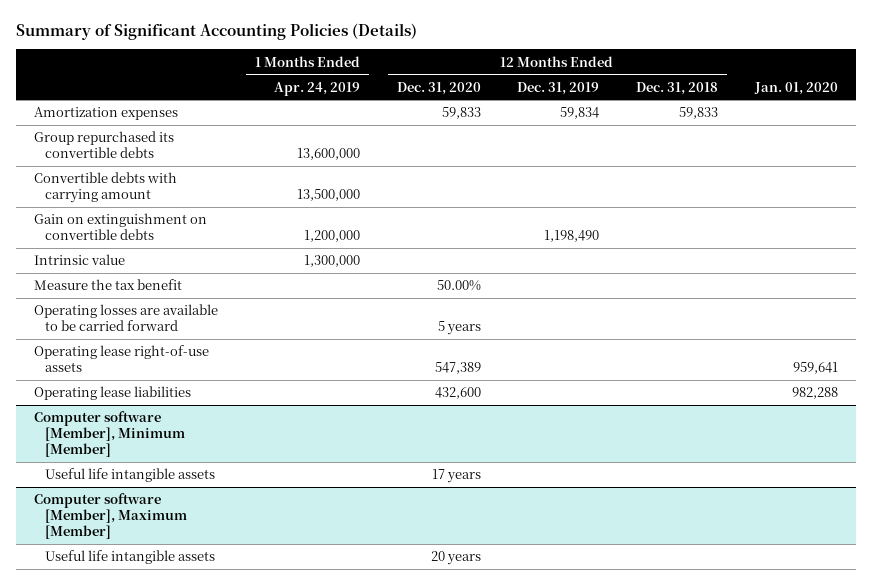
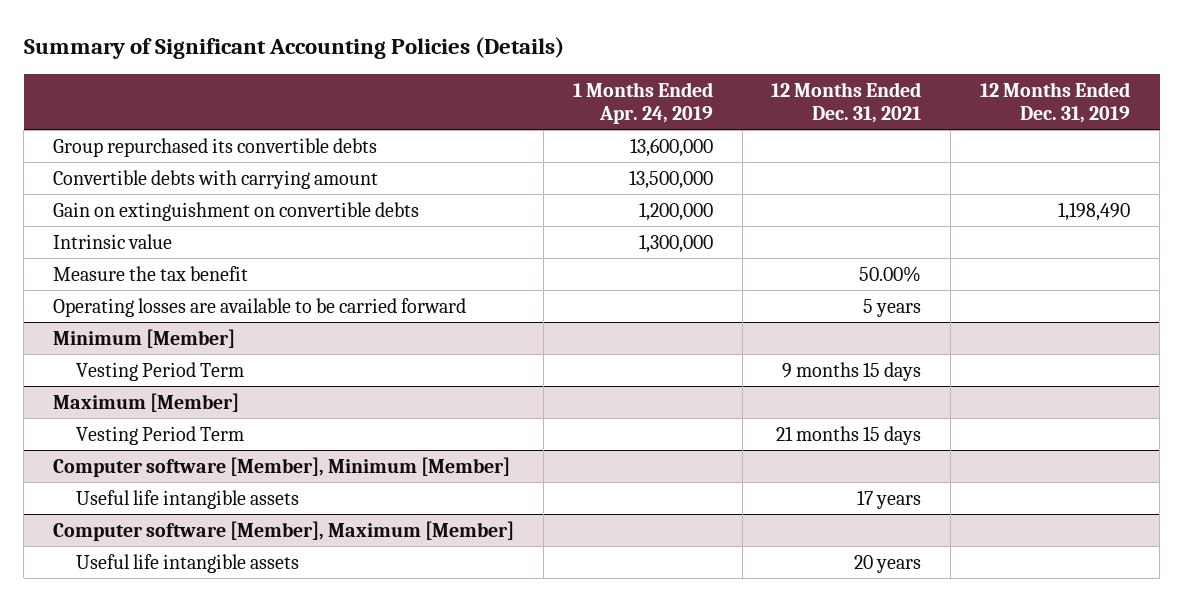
[396,81,481,95] Dec. 31, 2020 -> none
[636,81,719,95] Dec. 31, 2018 -> none
[753,81,838,95] Jan. 01, 2020 -> none
none -> [771,81,922,123] 12 Months Ended Dec. 31, 2021
[34,107,179,121] Amortization expenses -> none
[34,345,210,373] Operating lease right-of-use assets -> none
[34,386,192,401] Operating lease liabilities -> none
none -> [52,328,235,348] Minimum [Member]
none -> [76,361,245,381] Vesting Period Term
none -> [52,392,239,412] Maximum [Member]
none -> [76,425,245,445] Vesting Period Term

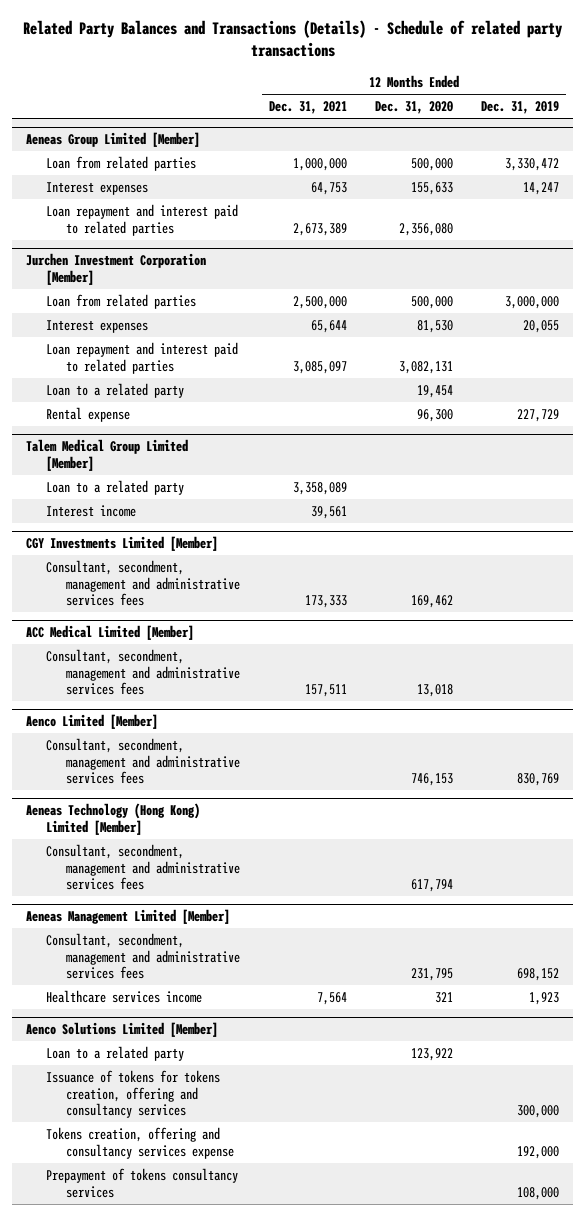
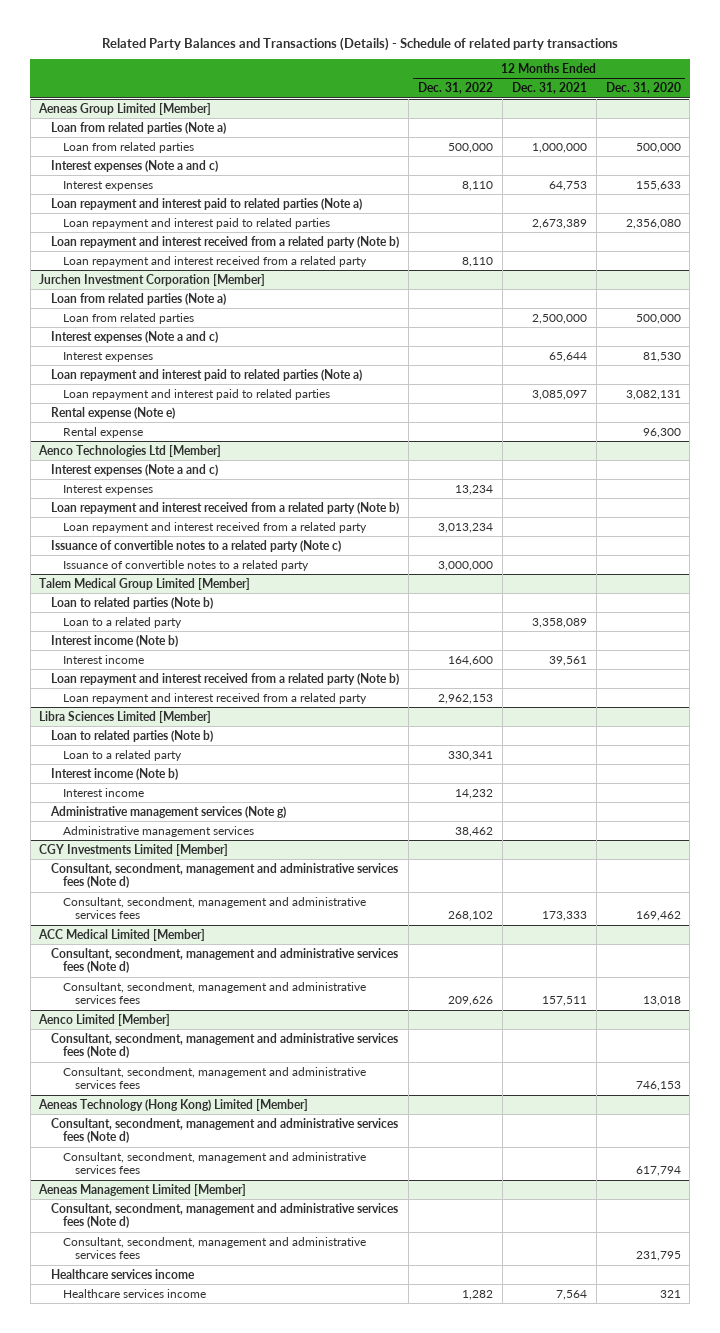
[481,101,560,115] Dec. 31, 2019 -> none
none -> [418,81,494,94] Dec. 31, 2022
none -> [51,121,227,134] Loan from related parties (Note a)
none -> [51,159,219,172] Interest expenses (Note a and c)
none -> [51,197,363,210] Loan repayment and interest paid to related parties (Note a)
none -> [51,235,400,248] Loan repayment and interest received from a related party (Note b)
none -> [63,255,368,267] Loan repayment and interest received from a related party
none -> [51,292,227,305] Loan from related parties (Note a)
none -> [51,330,219,343] Interest expenses (Note a and c)
none -> [51,368,363,381] Loan repayment and interest paid to related parties (Note a)
[46,382,185,398] Loan to a related party -> none
none -> [51,406,176,419] Rental expense (Note e)
none -> [38,444,222,457] Aenco Technologies Ltd [Member]
none -> [51,463,219,476] Interest expenses (Note a and c)
none -> [63,484,154,495] Interest expenses
none -> [51,501,400,514] Loan repayment and interest received from a related party (Note b)
none -> [63,521,368,533] Loan repayment and interest received from a related party
none -> [51,539,342,552] Issuance of convertible notes to a related party (Note c)
none -> [63,559,310,571] Issuance of convertible notes to a related party
none -> [51,596,214,609] Loan to related parties (Note b)
none -> [51,634,179,647] Interest income (Note b)
none -> [51,672,400,685] Loan repayment and interest received from a related party (Note b)
none -> [63,692,368,704] Loan repayment and interest received from a related party
none -> [39,710,212,723] Libra Sciences Limited [Member]
none -> [51,729,214,742] Loan to related parties (Note b)
none -> [63,749,183,761] Loan to a related party
none -> [51,767,179,780] Interest income (Note b)
none -> [63,787,145,797] Interest income
none -> [50,805,287,818] Administrative management services (Note g)
none -> [63,825,255,837] Administrative management services
none -> [51,862,399,889] Consultant, secondment, management and administrative services fees (Note d)
none -> [51,947,399,974] Consultant, secondment, management and administrative services fees (Note d)
none -> [51,1032,399,1059] Consultant, secondment, management and administrative services fees (Note d)
none -> [51,1117,399,1144] Consultant, secondment, management and administrative services fees (Note d)
none -> [51,1202,399,1229] Consultant, secondment, management and administrative services fees (Note d)
none -> [51,1268,196,1279] Healthcare services income
[26,1022,219,1038] Aenco Solutions Limited [Member] -> none
[46,1045,185,1061] Loan to a related party -> none
[46,1069,221,1119] Issuance of tokens for tokens creation, offering and consultancy services -> none
[46,1126,235,1159] Tokens creation, offering and consultancy services expense -> none
[46,1167,239,1198] Prepayment of tokens consultancy services -> none

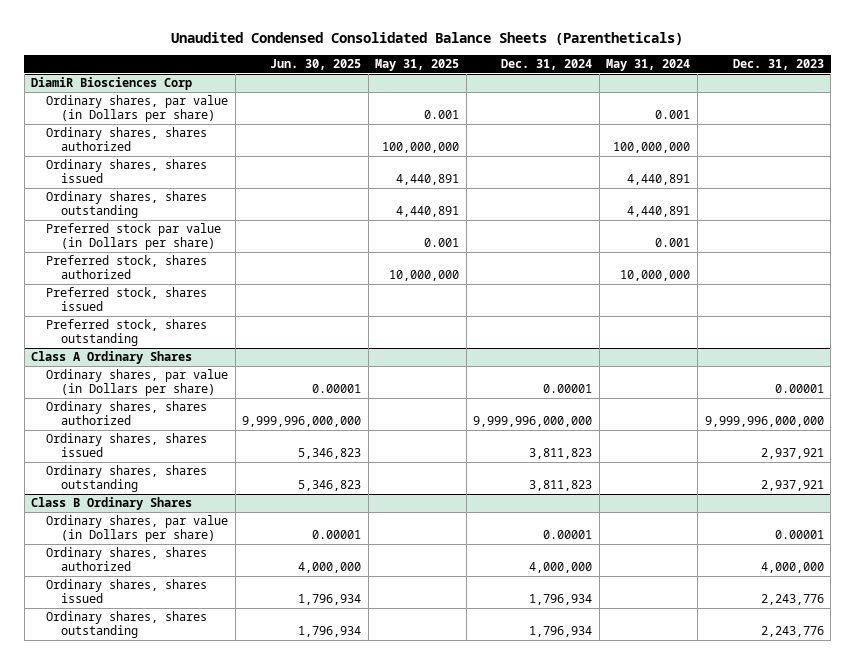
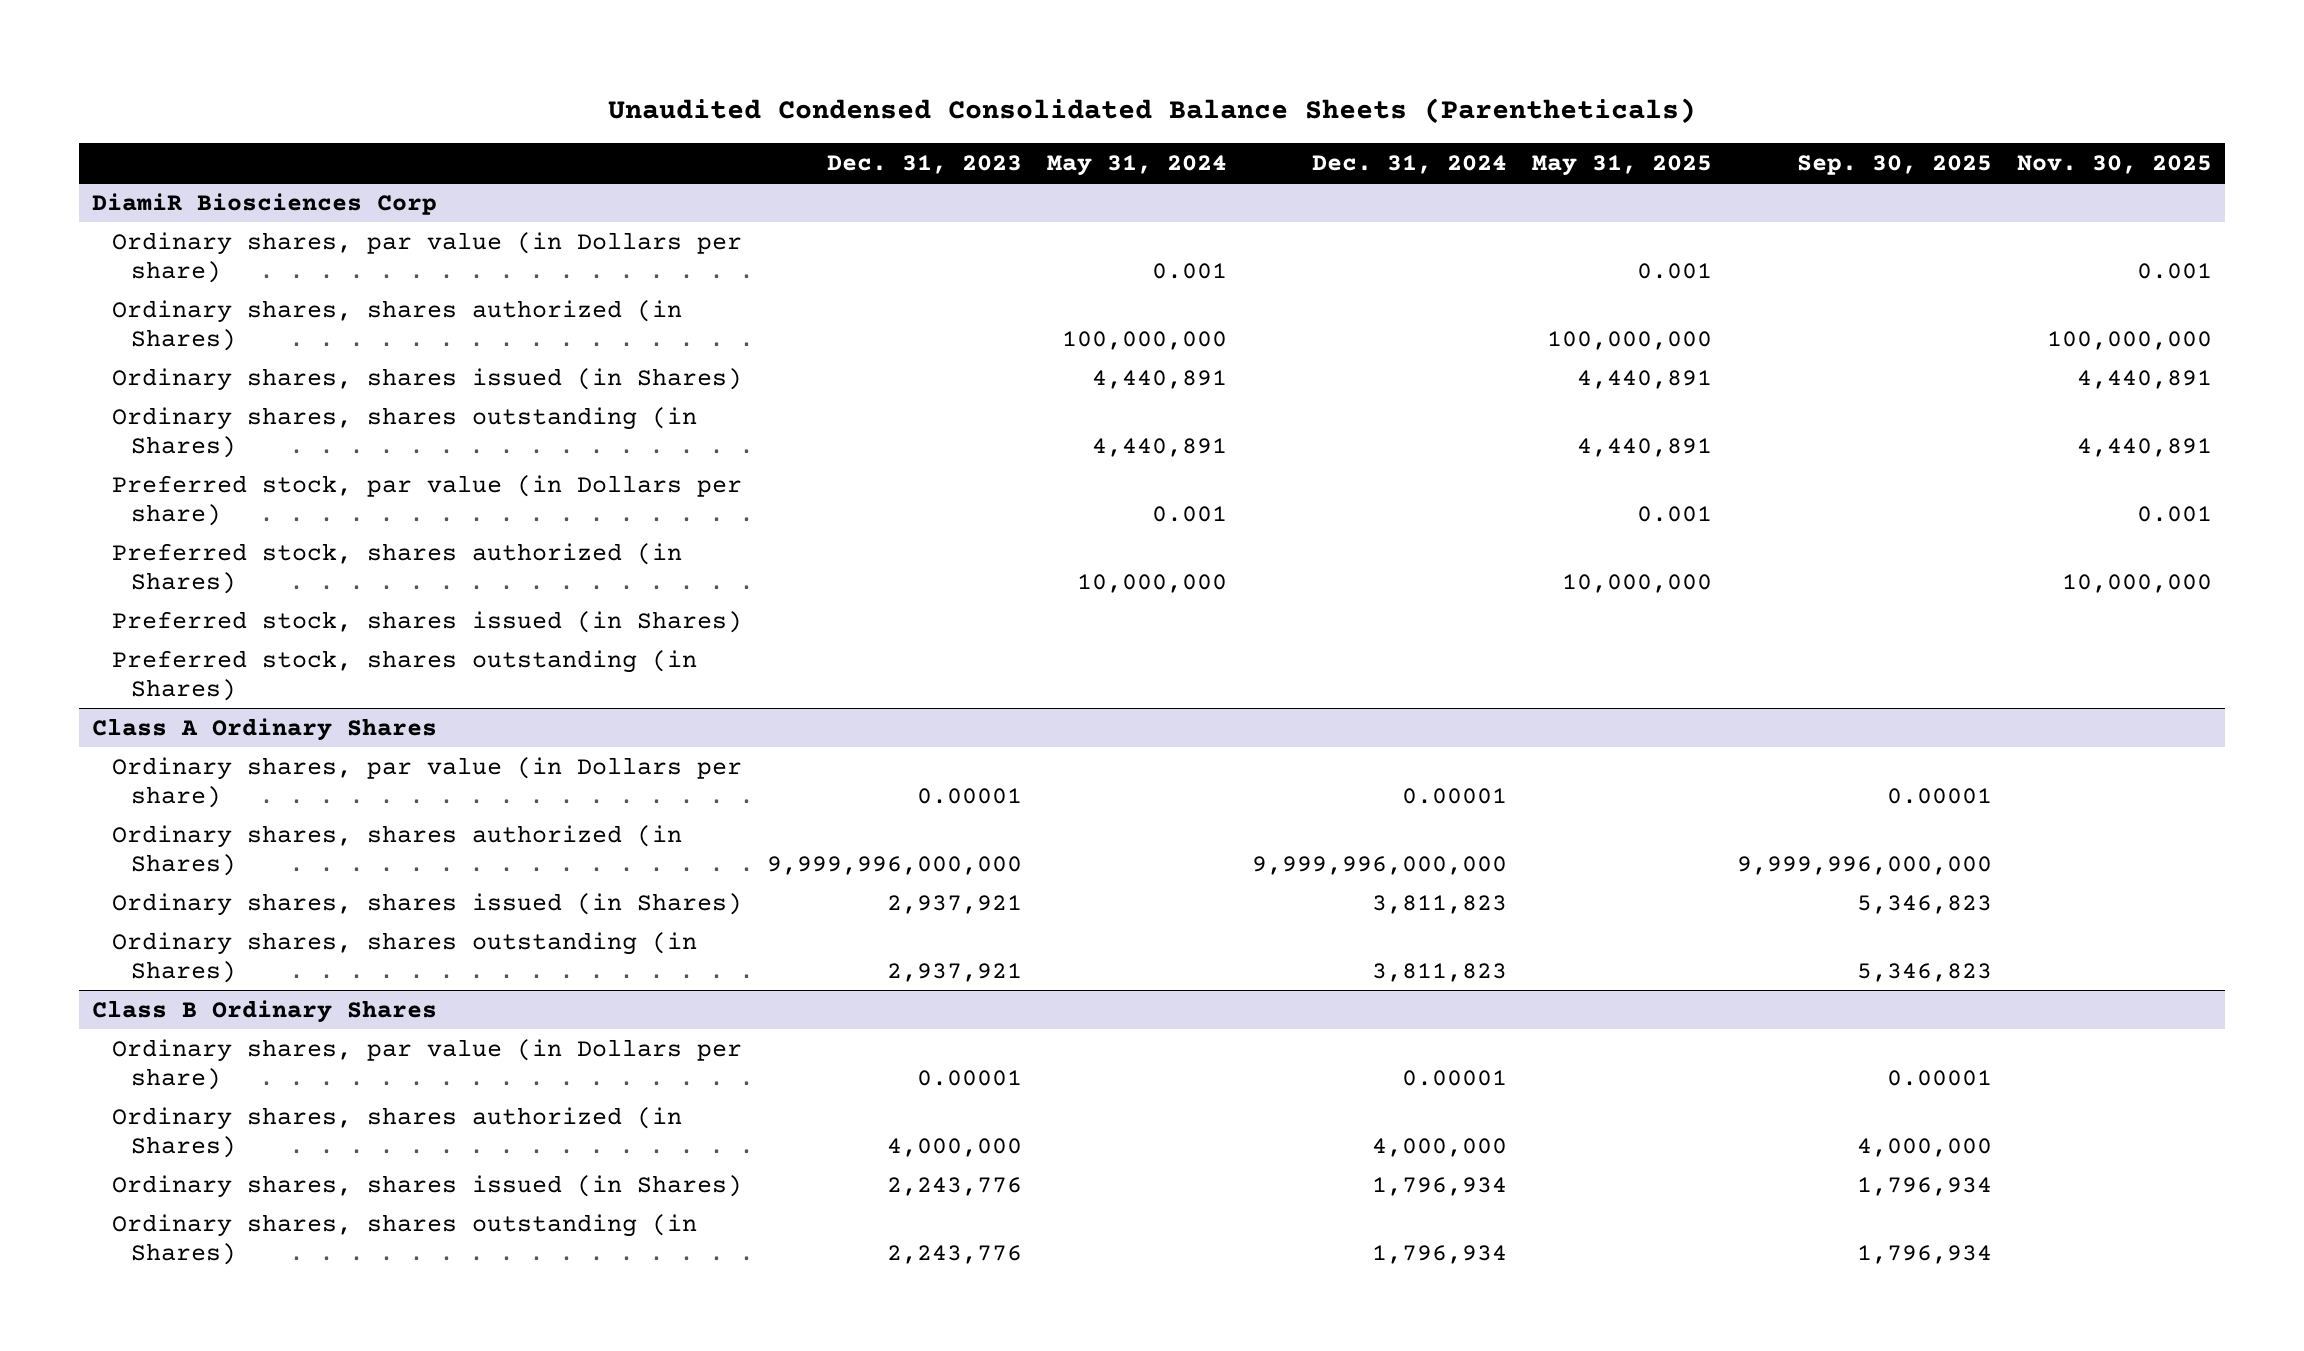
[270,59,362,71] Jun. 30, 2025 -> none
none -> [1797,154,1993,175] Sep. 30, 2025
none -> [2017,154,2213,174] Nov. 30, 2025
[46,127,208,152] Ordinary shares, shares authorized -> [111,299,682,351] Ordinary shares, shares authorized (in Shares)
[46,159,208,184] Ordinary shares, shares issued -> [111,367,742,391] Ordinary shares, shares issued (in Shares)
[46,191,208,219] Ordinary shares, shares outstanding -> [111,406,697,458] Ordinary shares, shares outstanding (in Shares)
[46,223,222,251] Preferred stock par value (in Dollars per share) -> [111,474,742,526] Preferred stock, par value (in Dollars per share)
[46,255,208,280] Preferred stock, shares authorized -> [111,542,682,594] Preferred stock, shares authorized (in Shares)
[46,287,208,312] Preferred stock, shares issued -> [111,610,742,633] Preferred stock, shares issued (in Shares)
[46,319,208,347] Preferred stock, shares outstanding -> [111,649,697,701] Preferred stock, shares outstanding (in Shares)
[46,401,208,426] Ordinary shares, shares authorized -> [111,824,682,876] Ordinary shares, shares authorized (in Shares)
[46,433,208,458] Ordinary shares, shares issued -> [111,892,742,916] Ordinary shares, shares issued (in Shares)
[46,465,208,493] Ordinary shares, shares outstanding -> [111,931,697,983] Ordinary shares, shares outstanding (in Shares)
[46,547,208,572] Ordinary shares, shares authorized -> [111,1106,682,1158] Ordinary shares, shares authorized (in Shares)
[46,579,208,604] Ordinary shares, shares issued -> [111,1174,742,1198] Ordinary shares, shares issued (in Shares)
[46,611,208,639] Ordinary shares, shares outstanding -> [111,1213,697,1265] Ordinary shares, shares outstanding (in Shares)

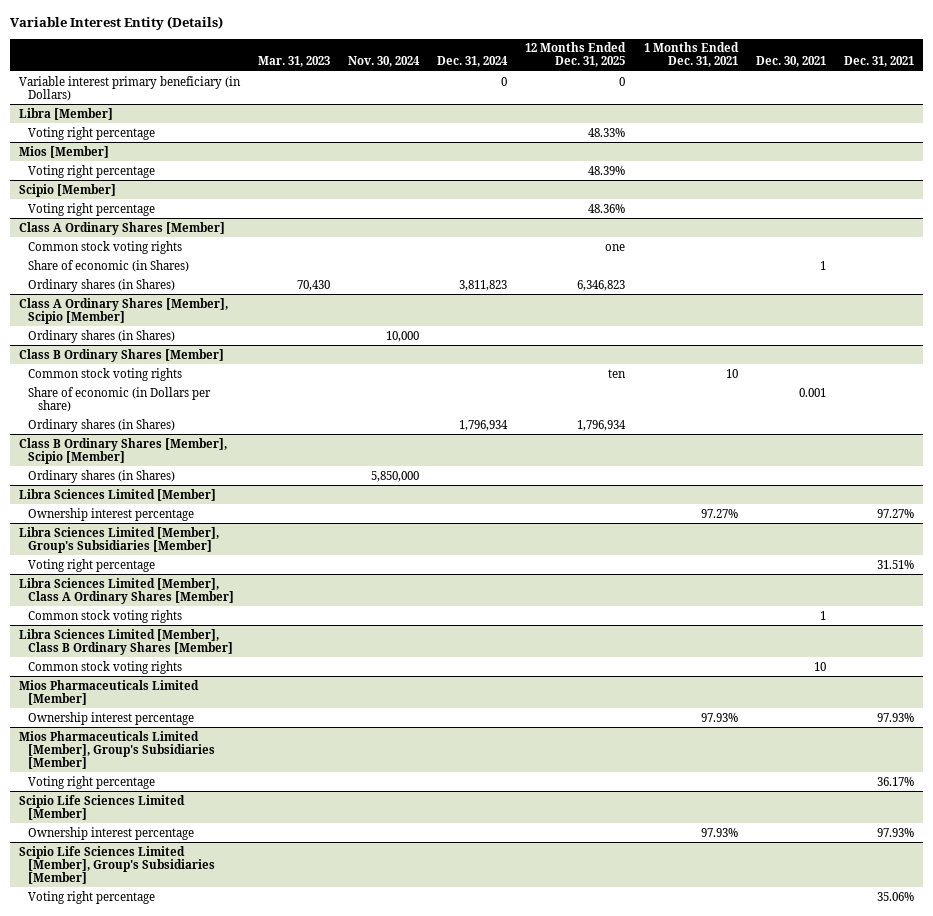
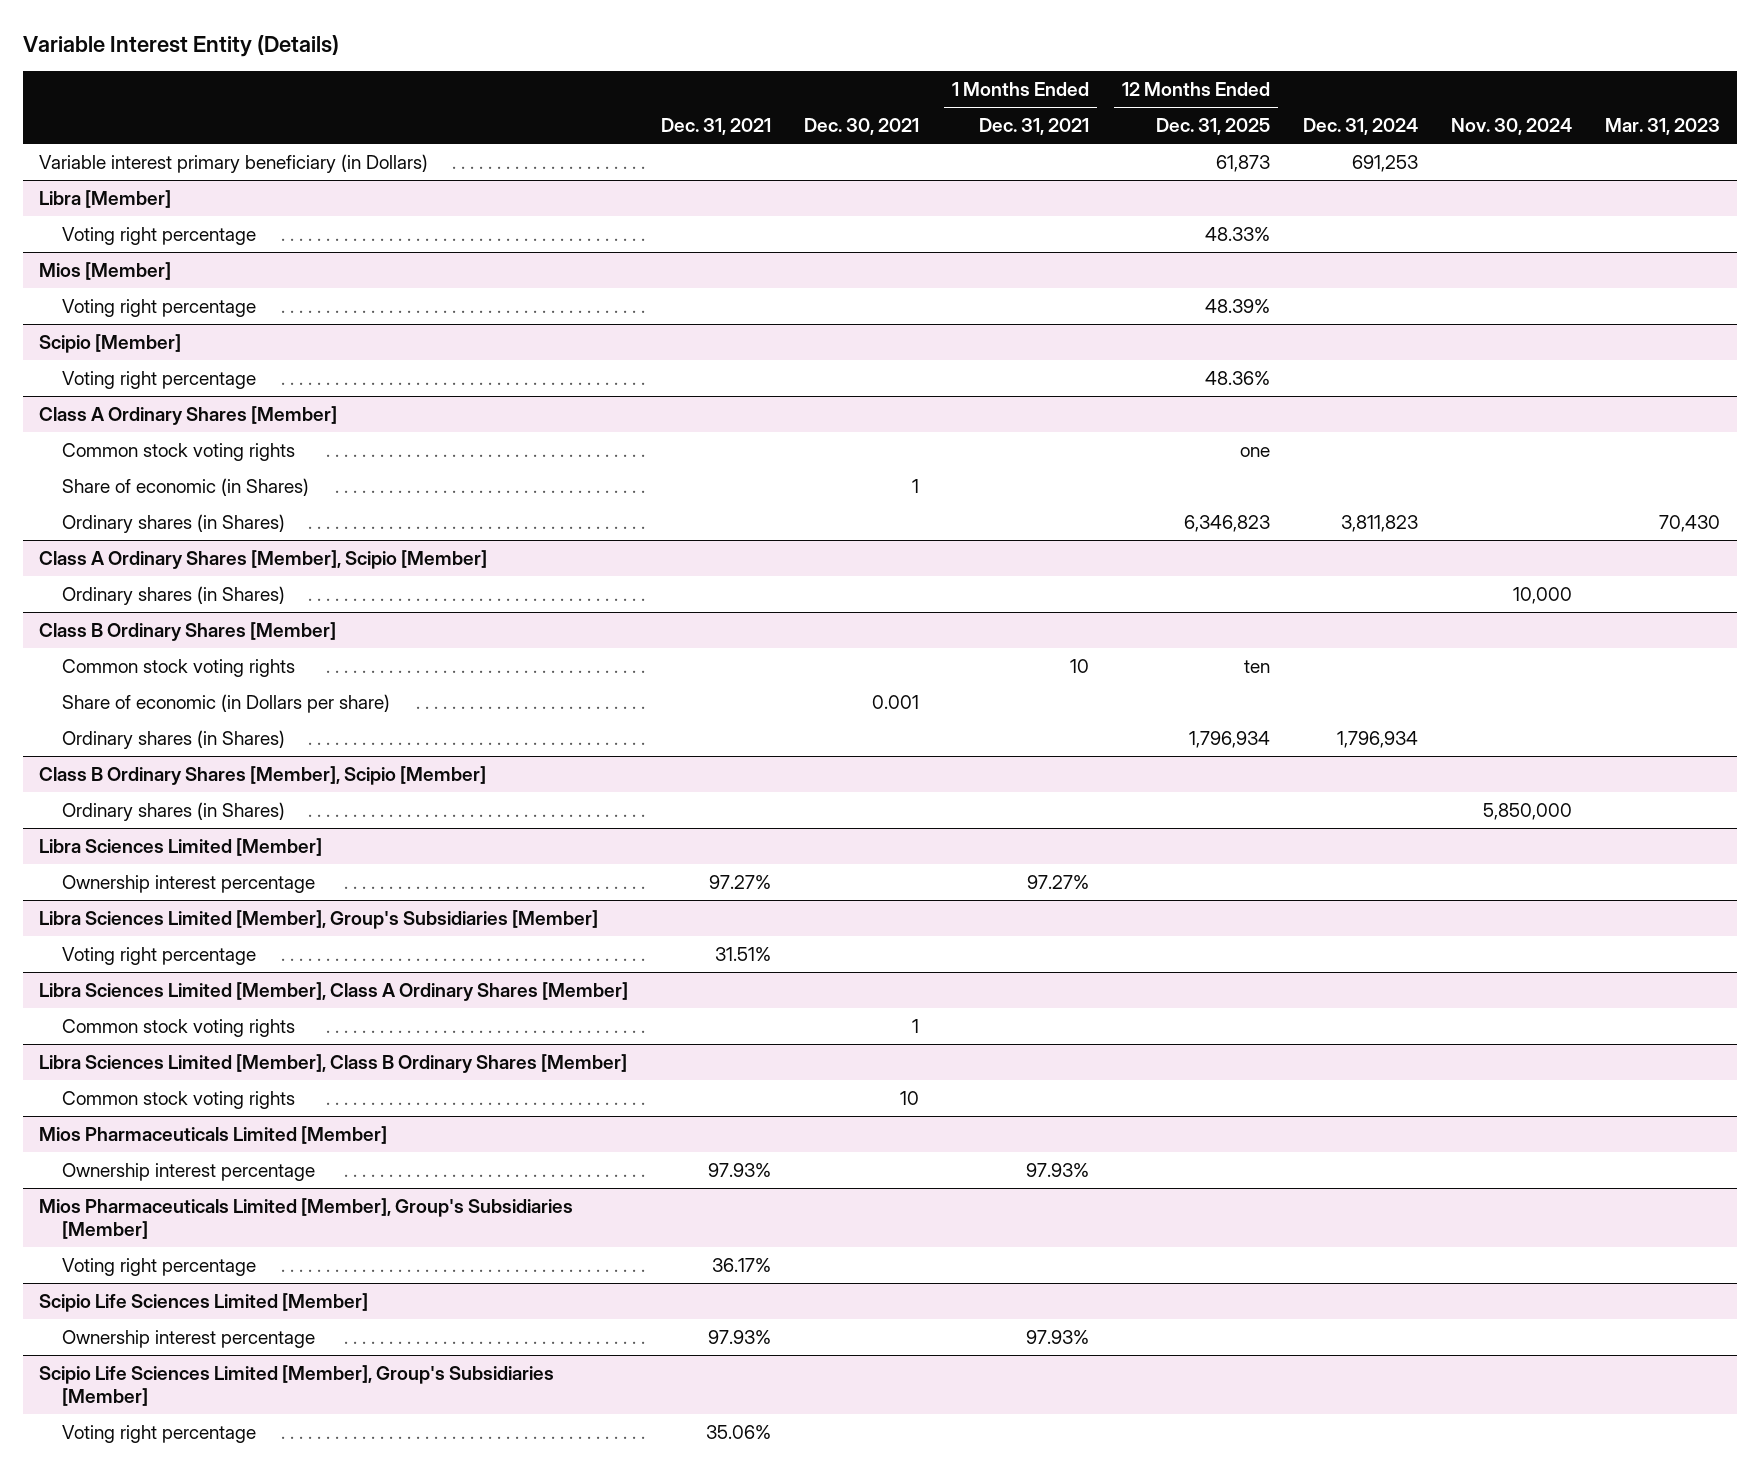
[501,76,508,86] 0 -> [1352,154,1419,172] 691,253
[619,76,626,86] 0 -> [1216,154,1271,172] 61,873

